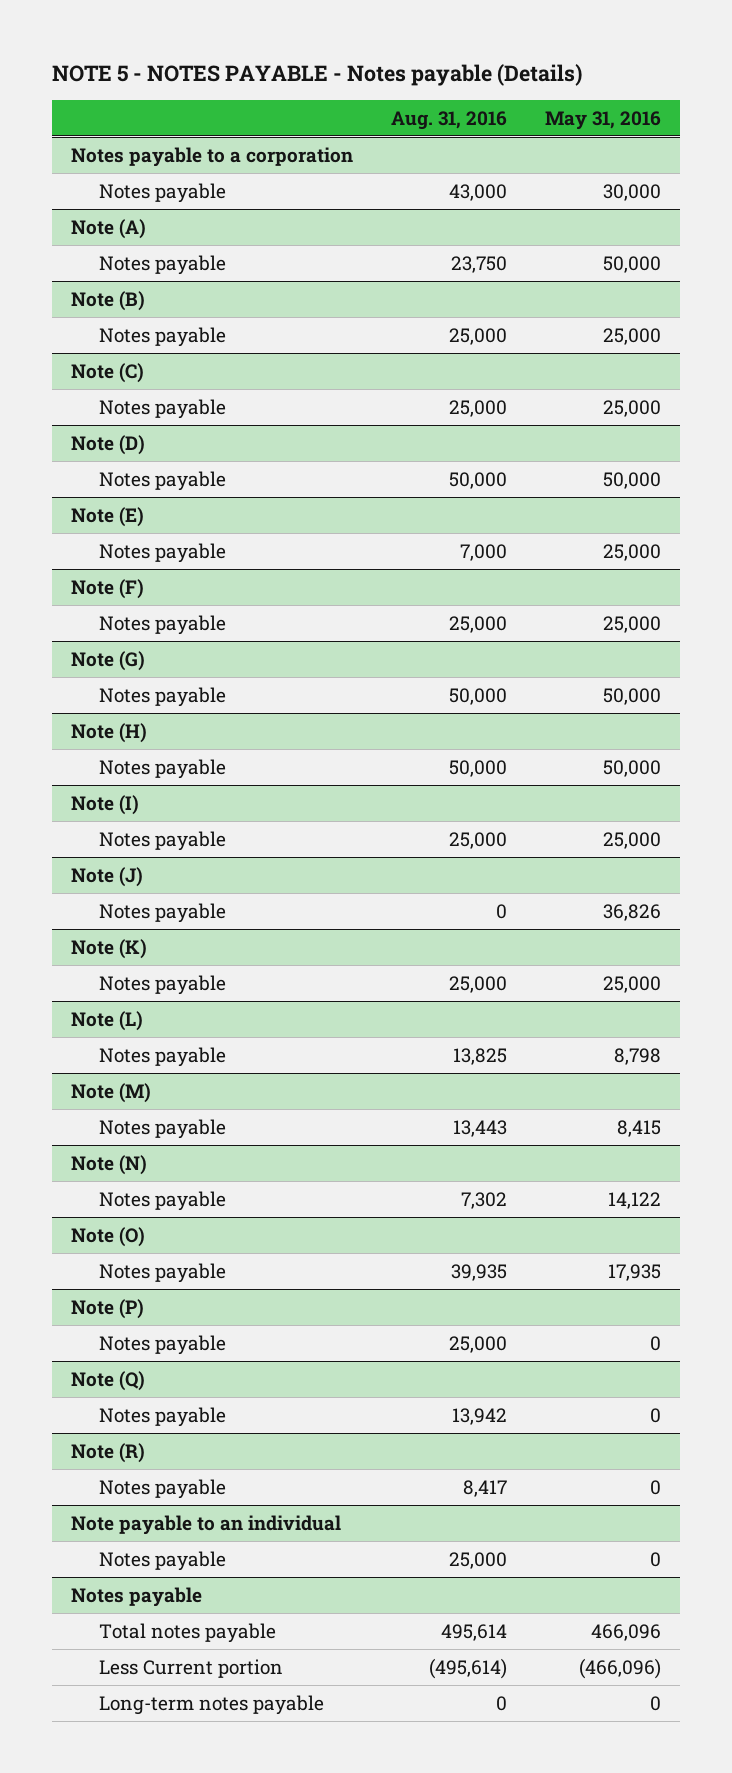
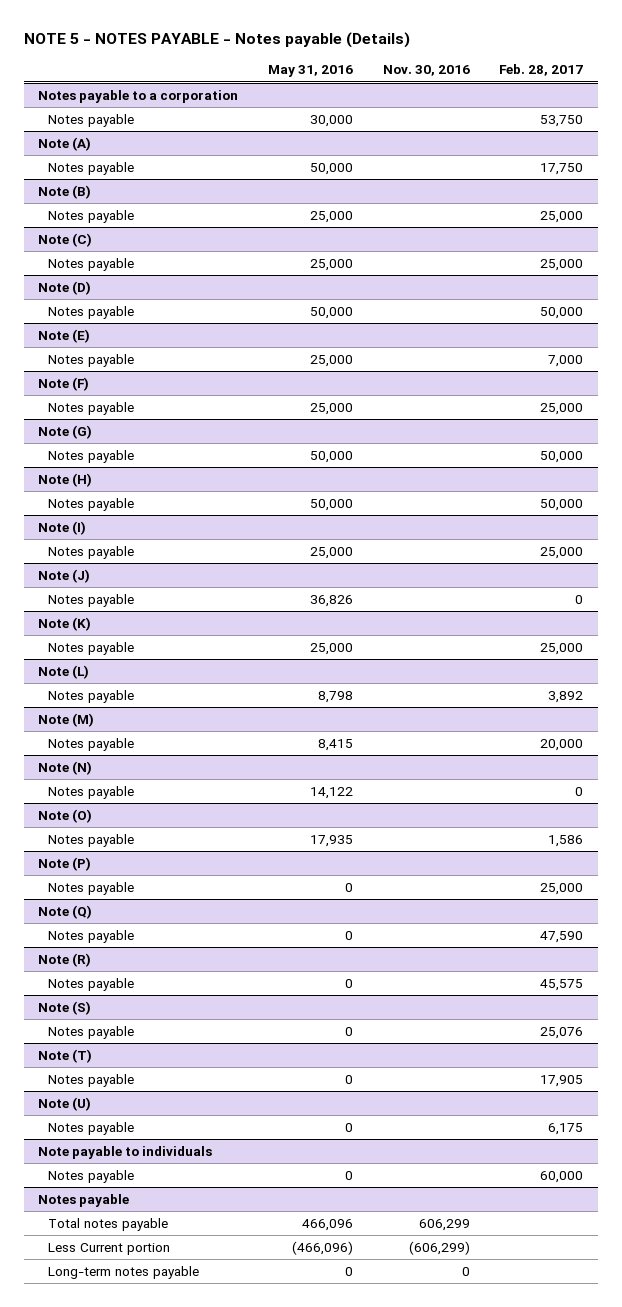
[391,110,508,130] Aug. 31, 2016 -> none
none -> [382,65,470,77] Nov. 30, 2016
none -> [499,64,584,77] Feb. 28, 2017
[71,1514,342,1535] Note payable to an individual -> none
none -> [38,1000,92,1015] Note (S)
none -> [38,1048,93,1063] Note (T)
none -> [47,1073,134,1087] Notes payable
none -> [38,1096,92,1111] Note (U)
none -> [47,1121,134,1135] Notes payable
none -> [38,1145,213,1159] Note payable to individuals
none -> [47,1169,134,1183] Notes payable

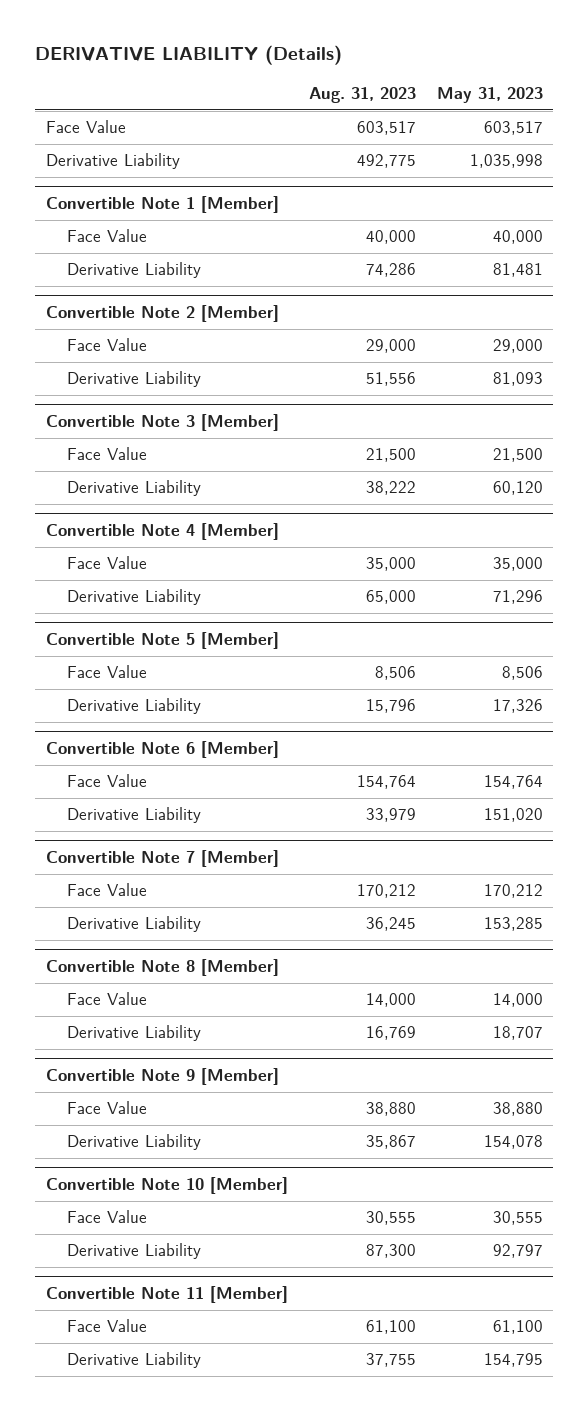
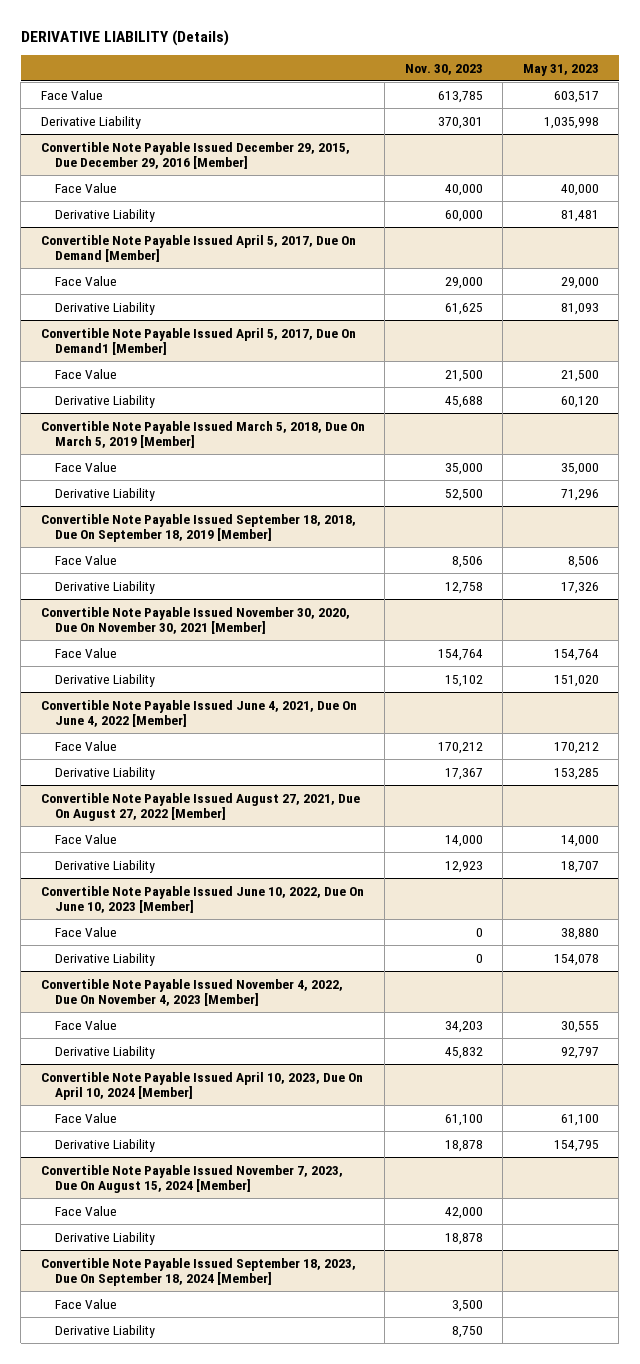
[308,87,416,104] Aug. 31, 2023 -> none
none -> [404,63,483,75] Nov. 30, 2023
[45,196,279,214] Convertible Note 1 [Member] -> [40,141,350,170] Convertible Note Payable Issued December 29, 2015, Due December 29, 2016 [Member]
[45,305,279,323] Convertible Note 2 [Member] -> [40,234,356,263] Convertible Note Payable Issued April 5, 2017, Due On Demand [Member]
[45,414,279,432] Convertible Note 3 [Member] -> [40,327,356,356] Convertible Note Payable Issued April 5, 2017, Due On Demand1 [Member]
[45,523,279,541] Convertible Note 4 [Member] -> [40,420,365,449] Convertible Note Payable Issued March 5, 2018, Due On March 5, 2019 [Member]
[45,632,279,650] Convertible Note 5 [Member] -> [40,513,356,543] Convertible Note Payable Issued September 18, 2018, Due On September 18, 2019 [Member]
[45,741,279,759] Convertible Note 6 [Member] -> [40,606,350,635] Convertible Note Payable Issued November 30, 2020, Due On November 30, 2021 [Member]
[45,850,279,868] Convertible Note 7 [Member] -> [40,699,357,728] Convertible Note Payable Issued June 4, 2021, Due On June 4, 2022 [Member]
[45,959,279,977] Convertible Note 8 [Member] -> [40,792,360,822] Convertible Note Payable Issued August 27, 2021, Due On August 27, 2022 [Member]
[45,1068,279,1086] Convertible Note 9 [Member] -> [40,885,364,914] Convertible Note Payable Issued June 10, 2022, Due On June 10, 2023 [Member]
[45,1177,288,1195] Convertible Note 10 [Member] -> [40,978,343,1007] Convertible Note Payable Issued November 4, 2022, Due On November 4, 2023 [Member]
[45,1286,288,1304] Convertible Note 11 [Member] -> [40,1071,363,1101] Convertible Note Payable Issued April 10, 2023, Due On April 10, 2024 [Member]
none -> [40,1164,343,1194] Convertible Note Payable Issued November 7, 2023, Due On August 15, 2024 [Member]
none -> [54,1205,117,1216] Face Value
none -> [54,1231,155,1245] Derivative Liability
none -> [40,1257,356,1287] Convertible Note Payable Issued September 18, 2023, Due On September 18, 2024 [Member]
none -> [54,1298,117,1309] Face Value
none -> [54,1324,155,1338] Derivative Liability

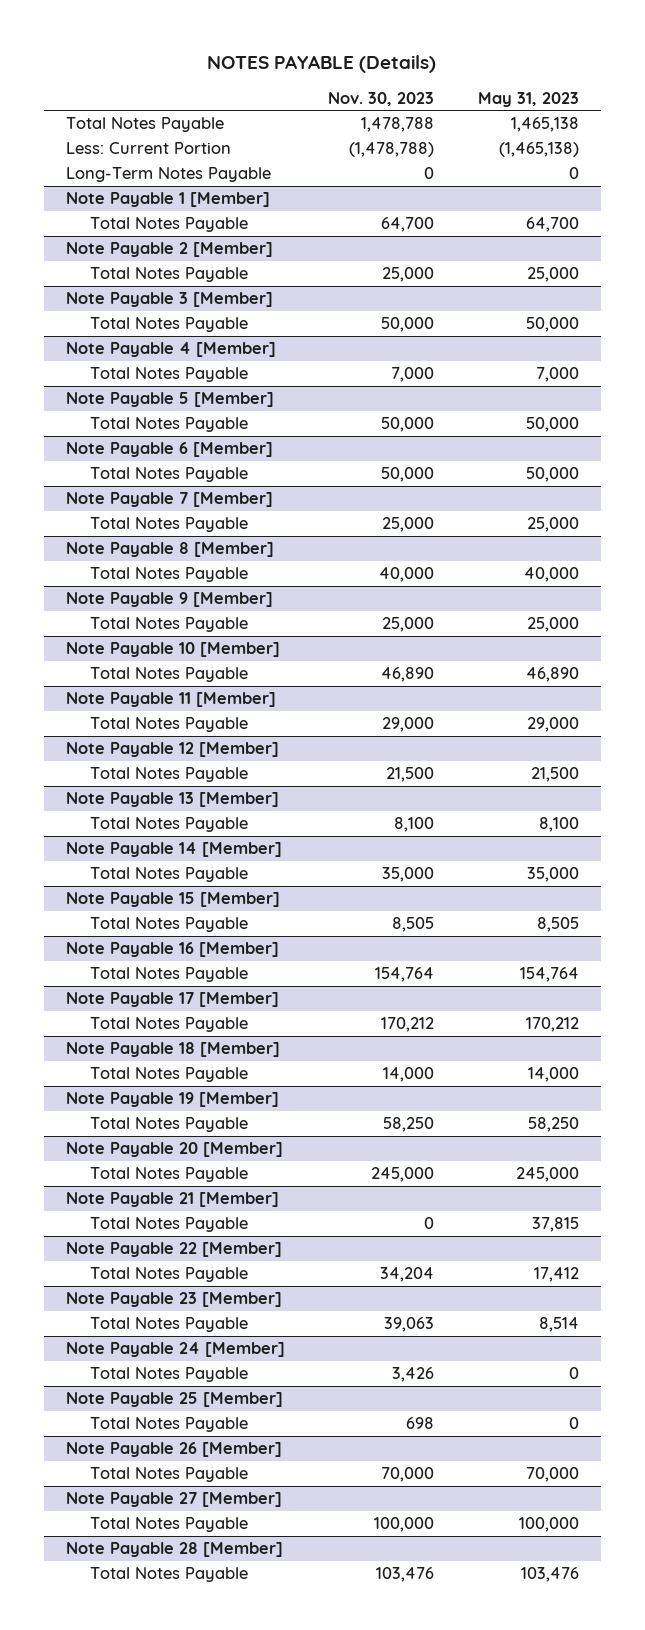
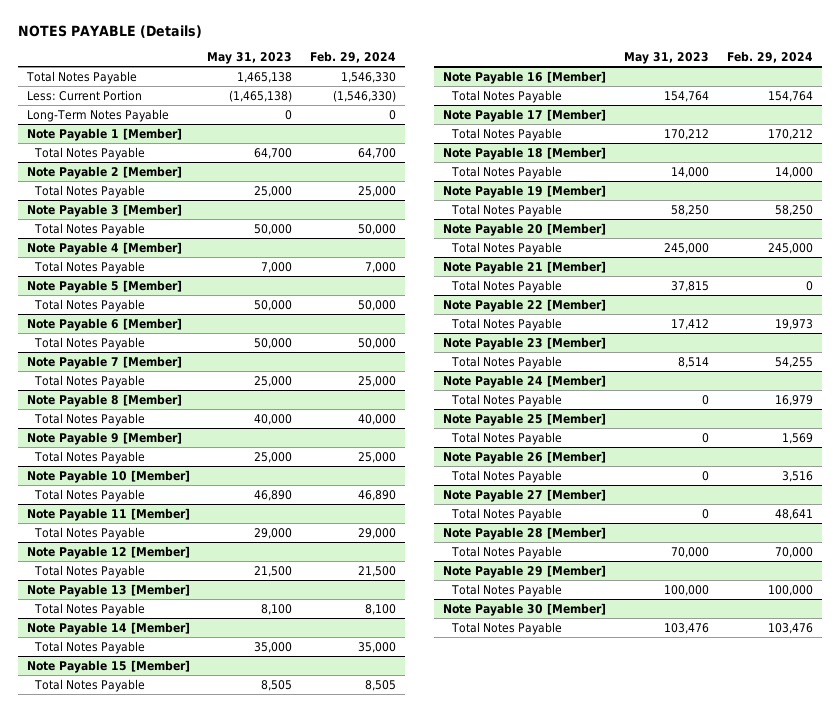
[328,91,435,106] Nov. 30, 2023 -> none
none -> [310,50,397,63] Feb. 29, 2024
[526,1467,580,1483] 70,000 -> [702,470,710,481] 0
[519,1517,580,1533] 100,000 -> [702,508,710,519] 0
none -> [450,545,562,559] Total Notes Payable
none -> [443,564,607,578] Note Payable 29 [Member]
none -> [450,583,562,597] Total Notes Payable
none -> [443,602,607,616] Note Payable 30 [Member]

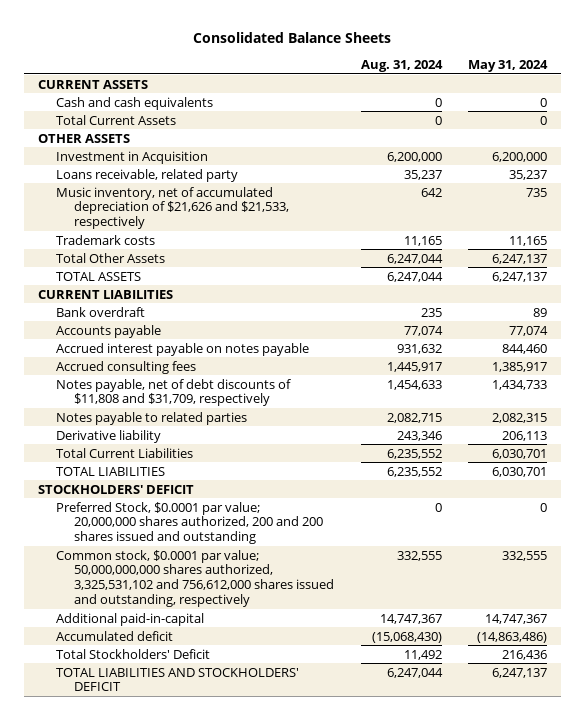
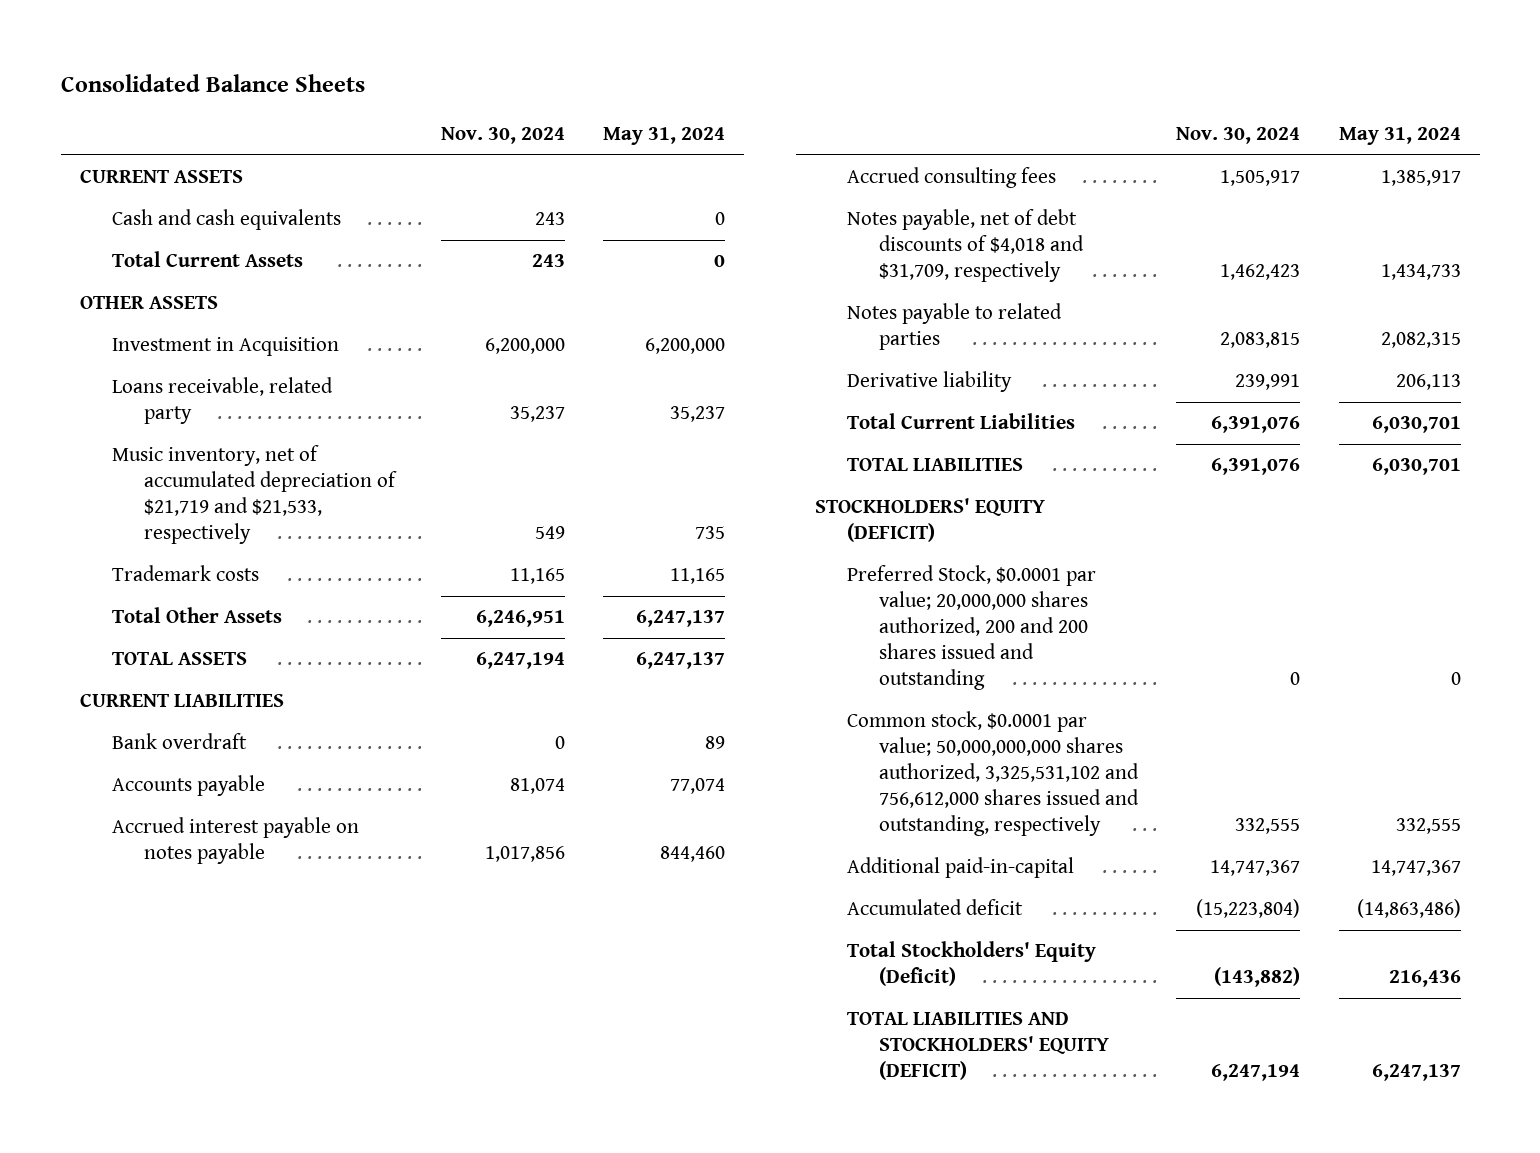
[360,60,443,73] Aug. 31, 2024 -> none
none -> [440,127,565,145] Nov. 30, 2024
[55,186,289,230] Music inventory, net of accumulated depreciation of $21,626 and $21,533, respectively -> [111,445,397,545] Music inventory, net of accumulated depreciation of $21,719 and $21,533, respectively
[55,378,291,407] Notes payable, net of debt discounts of $11,808 and $31,709, respectively -> [846,209,1084,283] Notes payable, net of debt discounts of $4,018 and $31,709, respectively
[37,484,194,494] STOCKHOLDERS' DEFICIT -> [814,498,1045,543] STOCKHOLDERS' EQUITY (DEFICIT)
[55,648,210,659] Total Stockholders' Deficit -> [846,941,1096,987] Total Stockholders' Equity (Deficit)
[55,667,299,692] TOTAL LIABILITIES AND STOCKHOLDERS' DEFICIT -> [846,1012,1109,1081] TOTAL LIABILITIES AND STOCKHOLDERS' EQUITY (DEFICIT)

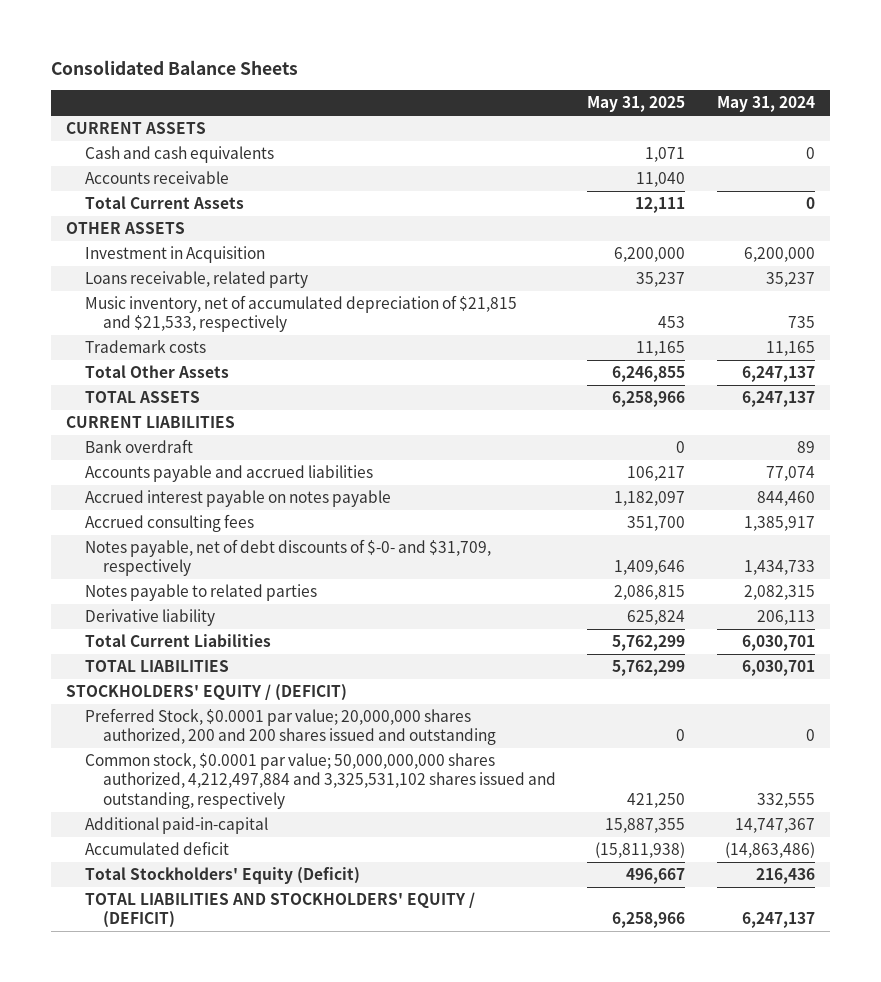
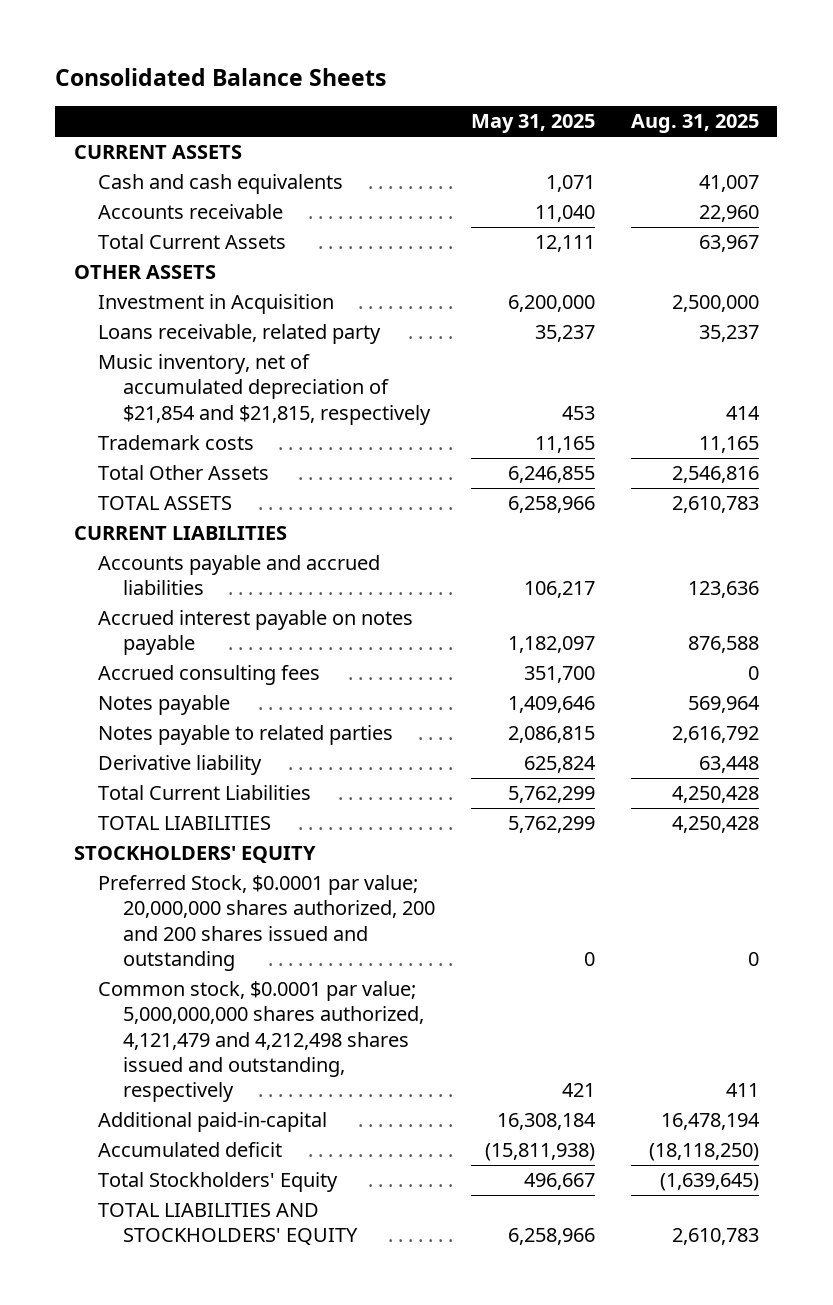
[716,95,815,112] May 31, 2024 -> none
none -> [631,114,760,134] Aug. 31, 2025
[84,295,517,333] Music inventory, net of accumulated depreciation of $21,815 and $21,533, respectively -> [98,354,431,425] Music inventory, net of accumulated depreciation of $21,854 and $21,815, respectively
[84,439,193,454] Bank overdraft -> none
[84,539,491,577] Notes payable, net of debt discounts of $-0- and $31,709, respectively -> [98,695,231,716] Notes payable
[66,684,348,702] STOCKHOLDERS' EQUITY / (DEFICIT) -> [73,846,316,864] STOCKHOLDERS' EQUITY
[84,753,557,809] Common stock, $0.0001 par value; 50,000,000,000 shares authorized, 4,212,497,884 and 3,325,531,102 shares issued and outstanding, respectively -> [98,981,424,1103] Common stock, $0.0001 par value; 5,000,000,000 shares authorized, 4,121,479 and 4,212,498 shares issued and outstanding, respectively
[627,792,686,808] 421,250 -> [561,1083,595,1098] 421
[605,818,686,834] 15,887,355 -> [496,1113,596,1131] 16,308,184
[84,867,360,885] Total Stockholders' Equity (Deficit) -> [98,1172,339,1193] Total Stockholders' Equity
[84,892,475,929] TOTAL LIABILITIES AND STOCKHOLDERS' EQUITY / (DEFICIT) -> [98,1203,358,1246] TOTAL LIABILITIES AND STOCKHOLDERS' EQUITY

